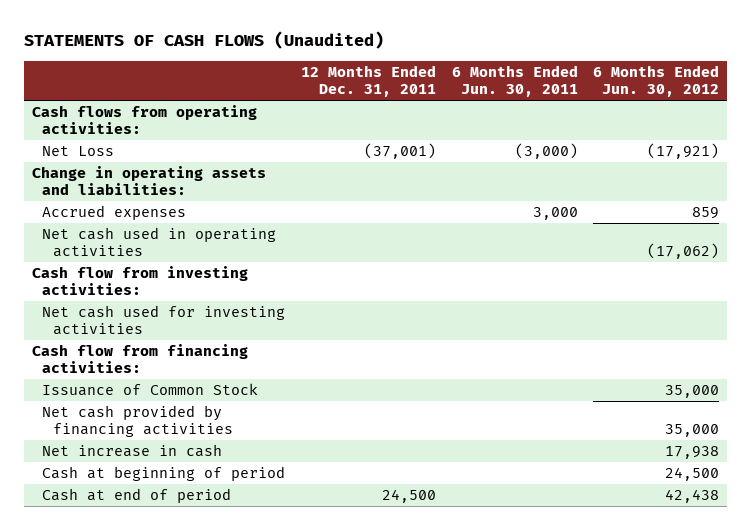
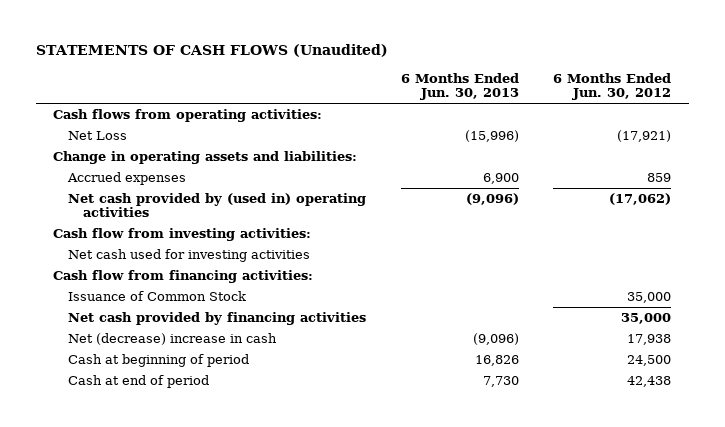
[300,64,436,98] 12 Months Ended Dec. 31, 2011 -> none
[451,64,578,98] 6 Months Ended Jun. 30, 2011 -> none
none -> [400,72,519,100] 6 Months Ended Jun. 30, 2013
[42,227,277,258] Net cash used in operating activities -> [68,193,367,218] Net cash provided by (used in) operating activities
[42,444,223,458] Net increase in cash -> [68,333,278,346] Net (decrease) increase in cash

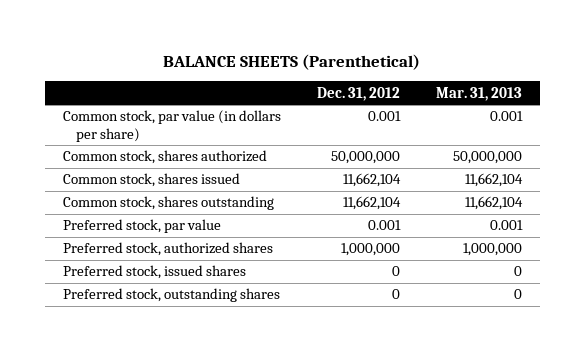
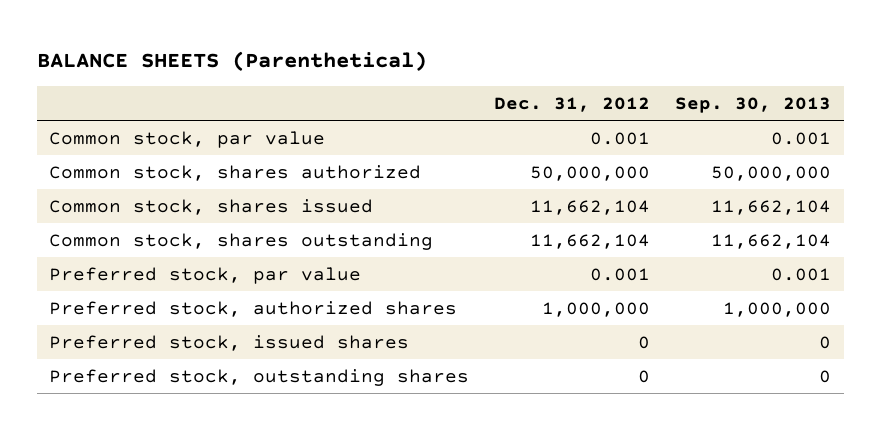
[435,86,522,101] Mar. 31, 2013 -> none
none -> [675,96,832,113] Sep. 30, 2013
[62,110,281,142] Common stock, par value (in dollars per share) -> [49,130,326,148] Common stock, par value

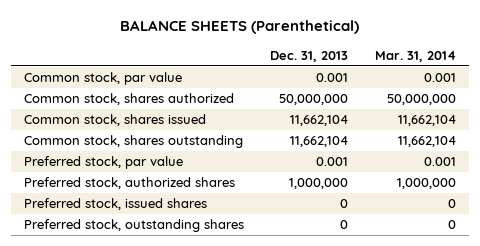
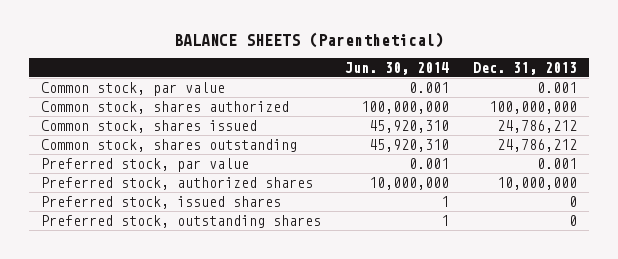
[374,50,456,62] Mar. 31, 2014 -> none
none -> [344,61,449,75] Jun. 30, 2014
[279,94,349,106] 50,000,000 -> [488,100,577,114] 100,000,000
[290,115,349,127] 11,662,104 -> [496,119,577,133] 24,786,212
[290,136,349,148] 11,662,104 -> [496,138,577,152] 24,786,212
[289,178,349,190] 1,000,000 -> [496,176,577,190] 10,000,000

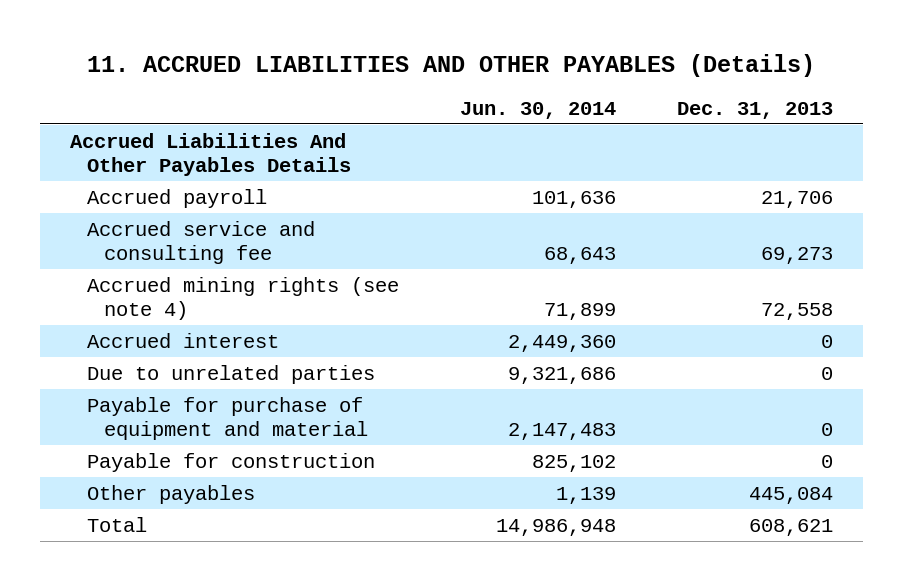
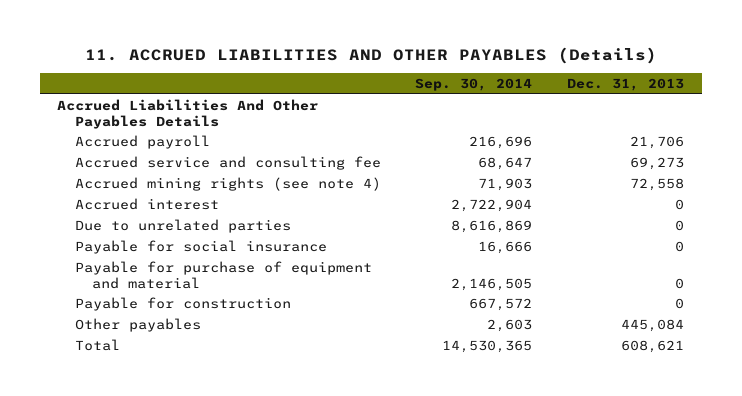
[459,101,616,119] Jun. 30, 2014 -> none
none -> [415,78,533,92] Sep. 30, 2014
none -> [74,239,327,254] Payable for social insurance

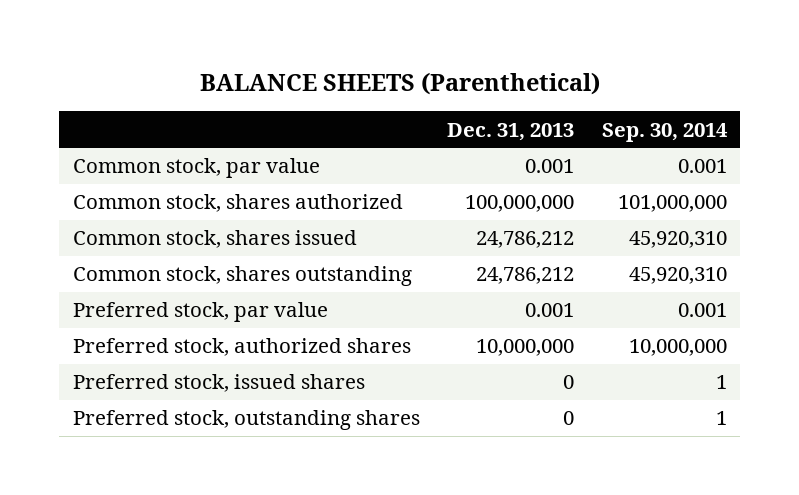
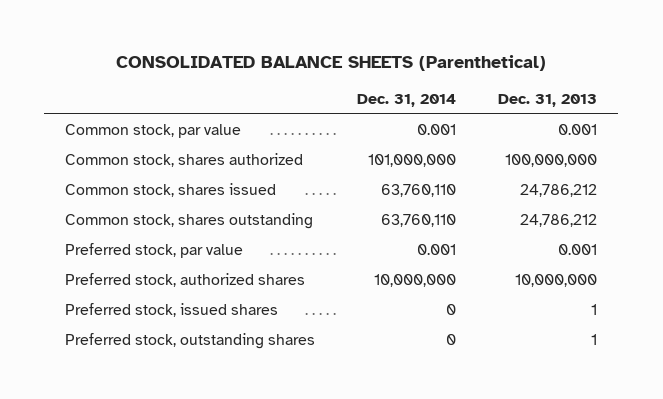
[199,71,600,95] BALANCE SHEETS (Parenthetical) -> [116,54,547,71] CONSOLIDATED BALANCE SHEETS (Parenthetical)
[601,122,728,142] Sep. 30, 2014 -> none
none -> [357,93,457,107] Dec. 31, 2014
[563,375,575,390] 0 -> [591,304,598,316] 1
[563,411,575,426] 0 -> [591,334,598,346] 1

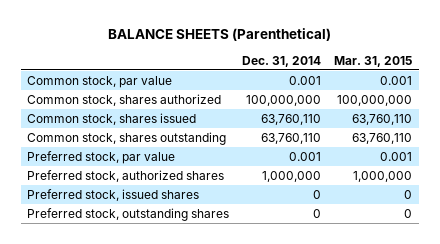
[116,54,547,71] CONSOLIDATED BALANCE SHEETS (Parenthetical) -> [107,28,331,42] BALANCE SHEETS (Parenthetical)
[498,93,598,107] Dec. 31, 2013 -> none
none -> [334,55,413,67] Mar. 31, 2015
[368,154,457,168] 101,000,000 -> [246,94,322,106] 100,000,000
[374,274,457,288] 10,000,000 -> [262,170,322,182] 1,000,000

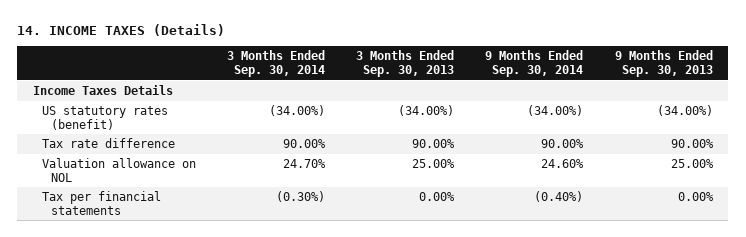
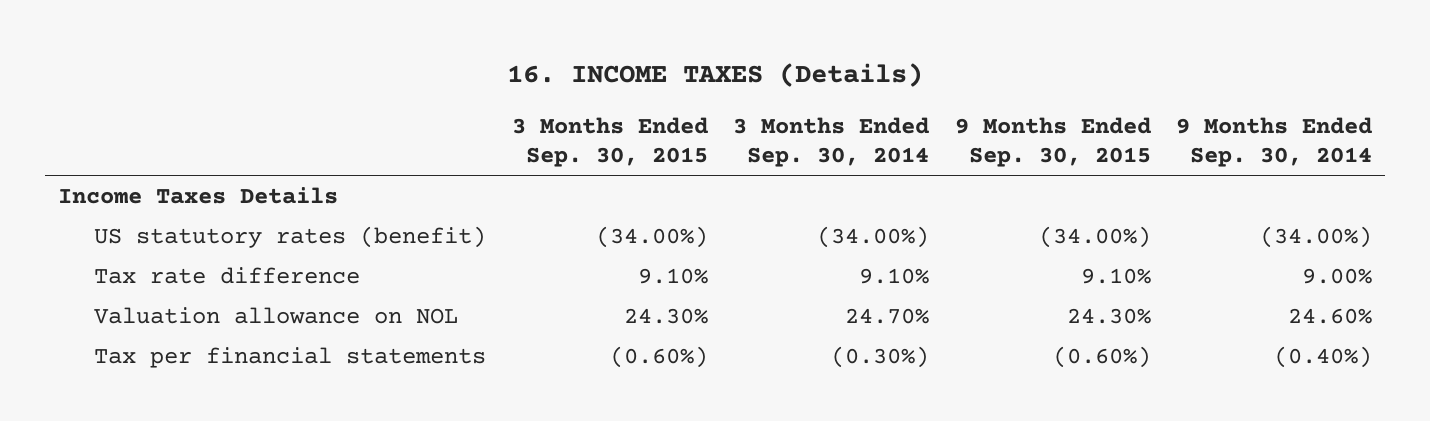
[17,23,226,36] 14. INCOME TAXES (Details) -> [507,63,924,88] 16. INCOME TAXES (Details)
[356,50,455,77] 3 Months Ended Sep. 30, 2013 -> none
[614,50,713,77] 9 Months Ended Sep. 30, 2013 -> none
none -> [511,117,708,168] 3 Months Ended Sep. 30, 2015
none -> [954,117,1151,168] 9 Months Ended Sep. 30, 2015
[282,138,326,148] 90.00% -> [859,267,930,284] 9.10%
[541,138,585,148] 90.00% -> [1302,267,1373,284] 9.00%

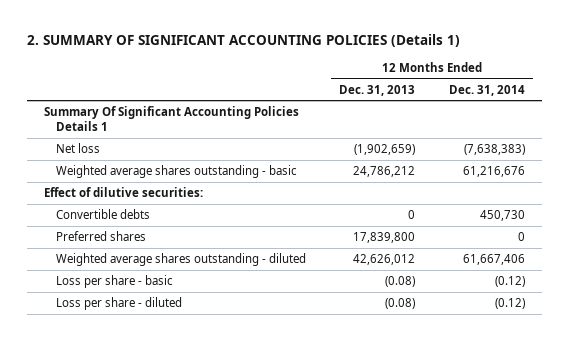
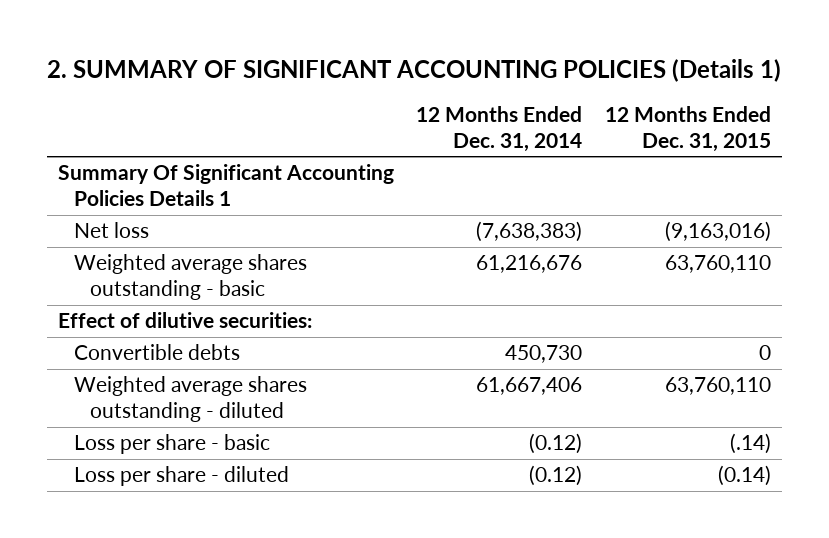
[339,84,416,96] Dec. 31, 2013 -> none
none -> [604,106,771,152] 12 Months Ended Dec. 31, 2015
[55,231,146,242] Preferred shares -> none

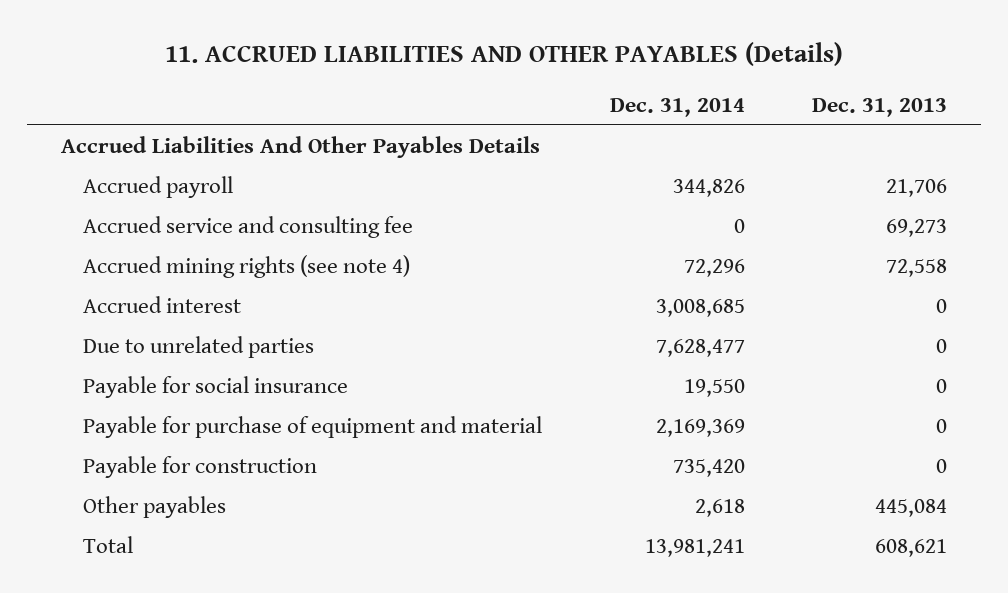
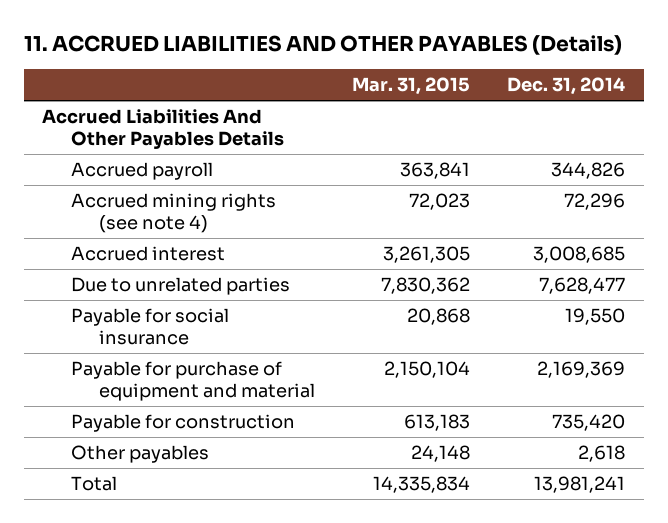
[812,97,948,117] Dec. 31, 2013 -> none
none -> [352,77,471,96] Mar. 31, 2015
[83,216,414,239] Accrued service and consulting fee -> none

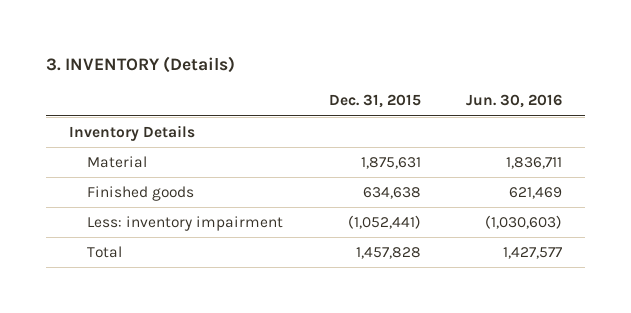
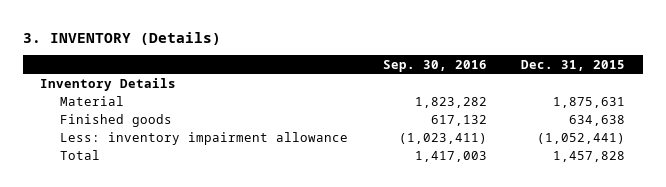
[466,94,563,109] Jun. 30, 2016 -> none
none -> [382,59,487,72] Sep. 30, 2016
[87,216,284,232] Less: inventory impairment -> [60,131,349,145] Less: inventory impairment allowance

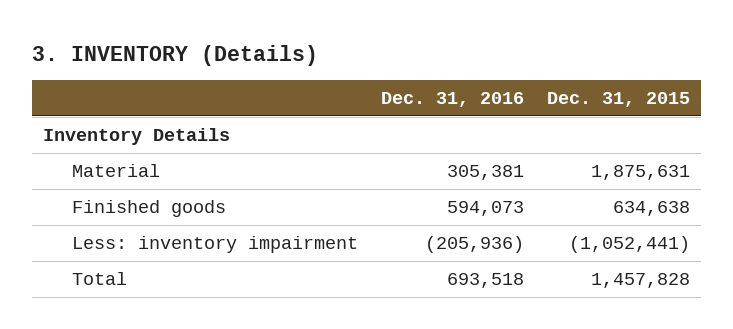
[382,59,487,72] Sep. 30, 2016 -> none
none -> [380,91,524,107] Dec. 31, 2016
[60,131,349,145] Less: inventory impairment allowance -> [71,236,358,254] Less: inventory impairment

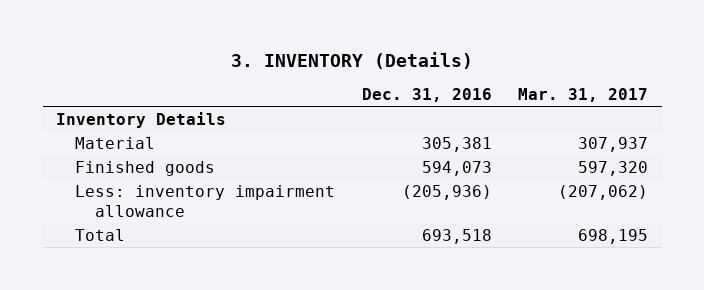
[546,91,690,107] Dec. 31, 2015 -> none
none -> [518,87,649,102] Mar. 31, 2017
[71,236,358,254] Less: inventory impairment -> [75,184,336,217] Less: inventory impairment allowance

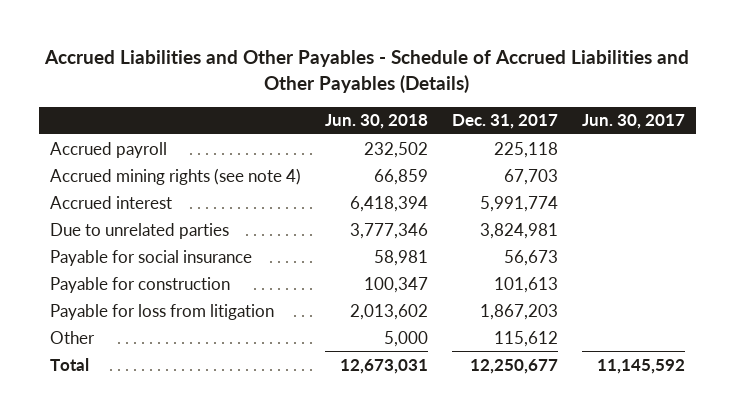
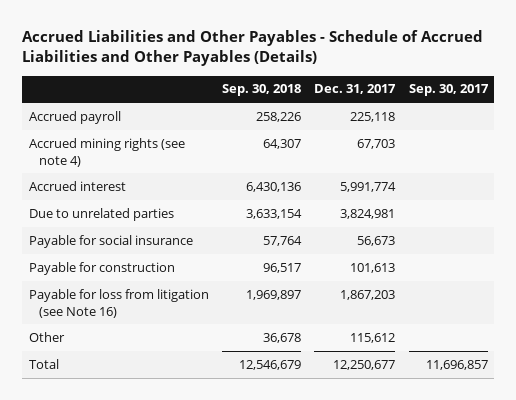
[325,114,429,130] Jun. 30, 2018 -> none
[581,114,685,130] Jun. 30, 2017 -> none
none -> [221,84,301,97] Sep. 30, 2018
none -> [408,84,489,97] Sep. 30, 2017
[50,303,275,320] Payable for loss from litigation -> [28,288,209,318] Payable for loss from litigation (see Note 16)

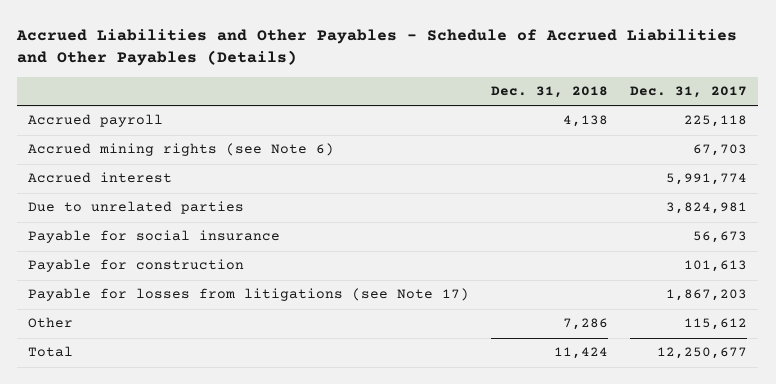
[221,84,301,97] Sep. 30, 2018 -> none
[408,84,489,97] Sep. 30, 2017 -> none
none -> [491,86,609,99] Dec. 31, 2018
[28,137,185,167] Accrued mining rights (see note 4) -> [28,143,335,157] Accrued mining rights (see Note 6)
[28,288,209,318] Payable for loss from litigation (see Note 16) -> [28,288,470,302] Payable for losses from litigations (see Note 17)

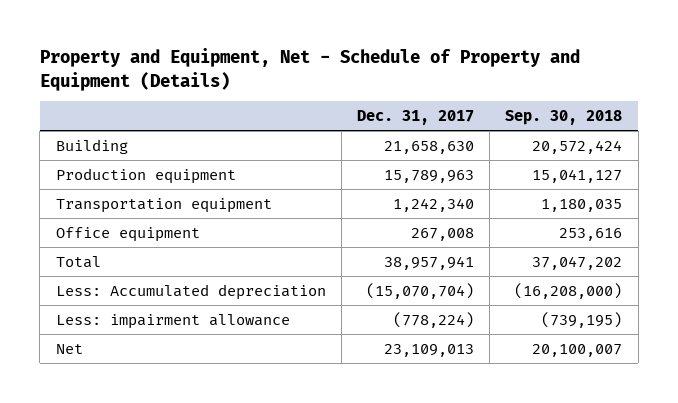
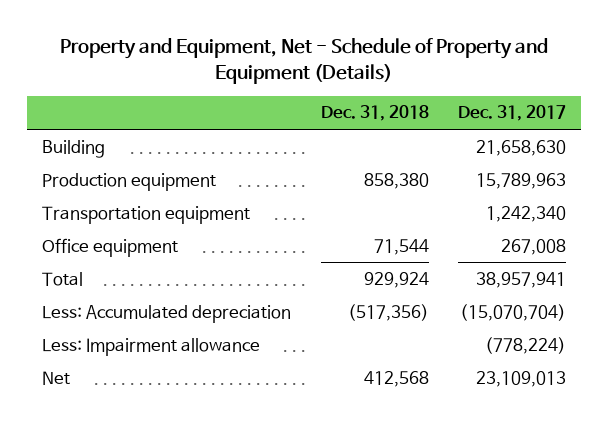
[505,110,623,126] Sep. 30, 2018 -> none
none -> [320,105,429,122] Dec. 31, 2018
[55,313,290,329] Less: impairment allowance -> [42,337,261,356] Less: Impairment allowance

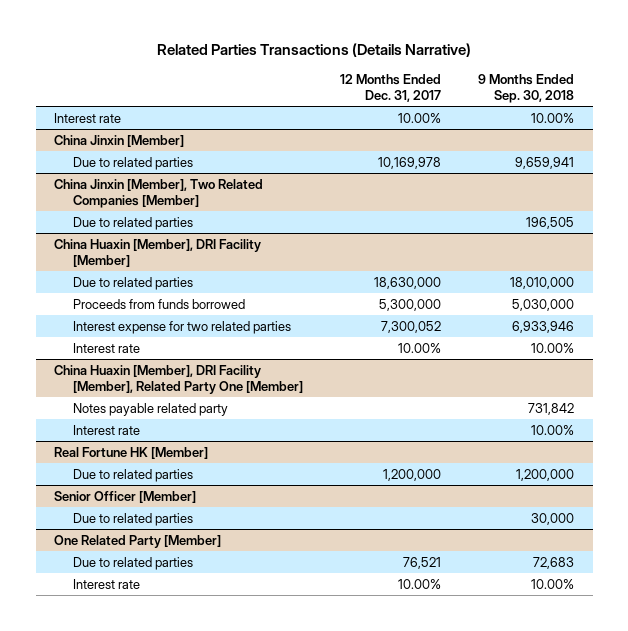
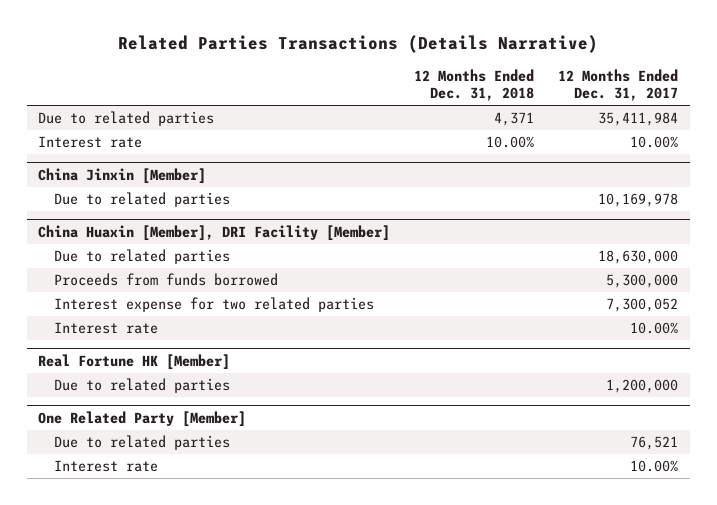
[478,73,575,104] 9 Months Ended Sep. 30, 2018 -> none
none -> [414,68,535,102] 12 Months Ended Dec. 31, 2018
none -> [38,111,215,127] Due to related parties
[54,178,264,208] China Jinxin [Member], Two Related Companies [Member] -> none
[73,216,194,230] Due to related parties -> none
[54,364,304,394] China Huaxin [Member], DRI Facility [Member], Related Party One [Member] -> none
[73,402,229,416] Notes payable related party -> none
[73,424,141,435] Interest rate -> none
[54,490,197,503] Senior Officer [Member] -> none
[73,512,194,526] Due to related parties -> none

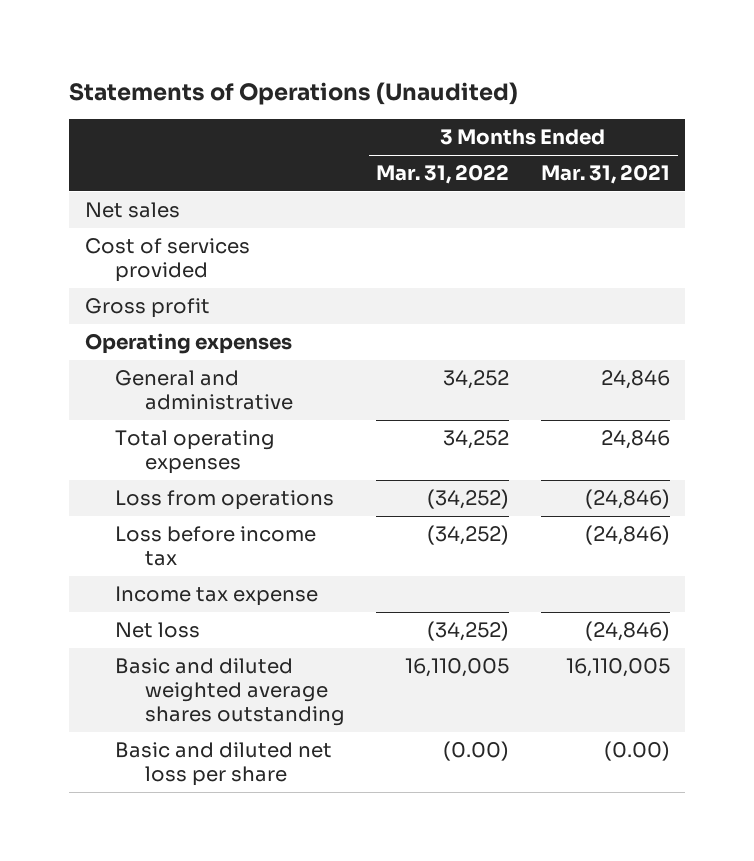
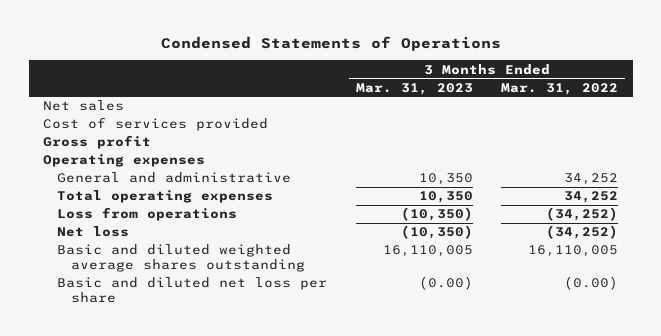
[68,81,518,105] Statements of Operations (Unaudited) -> [160,36,501,52] Condensed Statements of Operations
[540,164,670,185] Mar. 31, 2021 -> none
none -> [355,82,473,95] Mar. 31, 2023
[114,526,316,567] Loss before income tax -> none
[114,586,318,607] Income tax expense -> none

